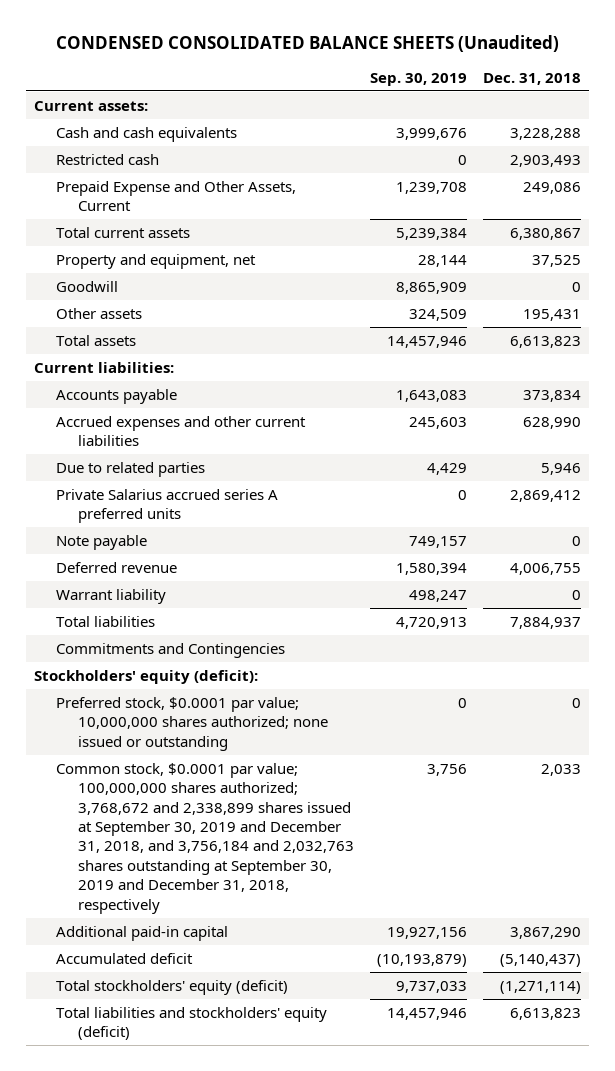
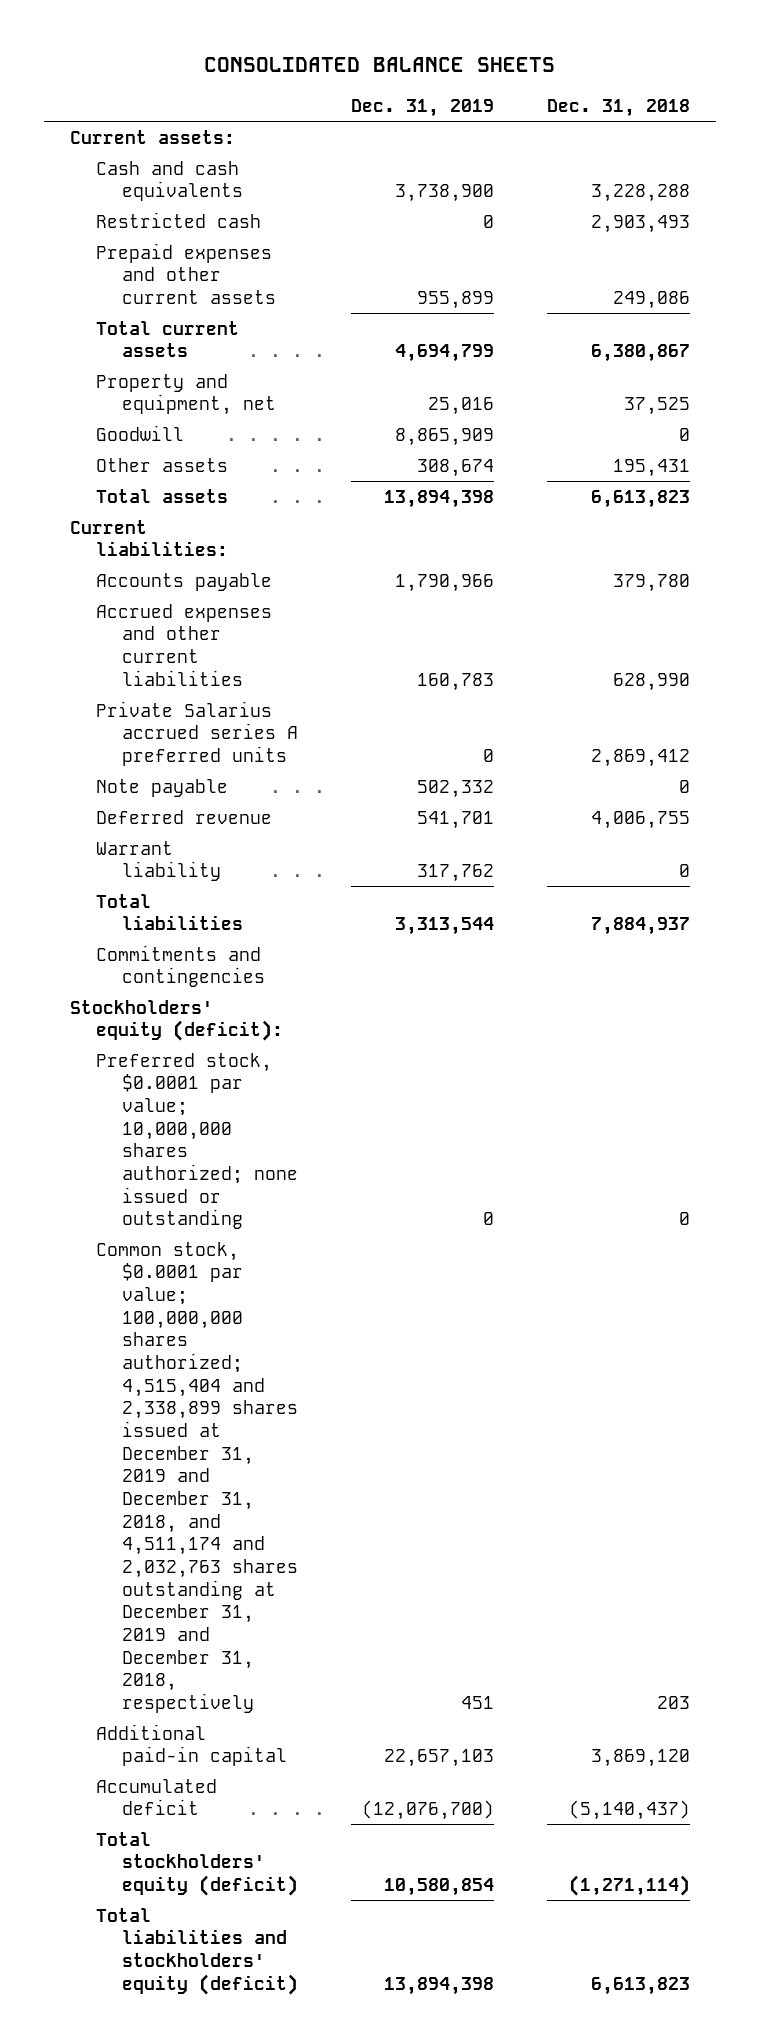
[55,34,559,52] CONDENSED CONSOLIDATED BALANCE SHEETS (Unaudited) -> [203,57,555,73] CONSOLIDATED BALANCE SHEETS
[370,72,468,86] Sep. 30, 2019 -> none
none -> [350,99,494,118] Dec. 31, 2019
[56,180,297,212] Prepaid Expense and Other Assets, Current -> [96,242,277,305] Prepaid expenses and other current assets
[523,389,582,402] 373,834 -> [612,573,690,592] 379,780
[56,461,206,477] Due to related parties -> none
[56,642,286,658] Commitments and Contingencies -> [96,944,266,988] Commitments and contingencies
[56,762,355,914] Common stock, $0.0001 par value; 100,000,000 shares authorized; 3,768,672 and 2,338,899 shares issued at September 30, 2019 and December 31, 2018, and 3,756,184 and 2,032,763 shares outstanding at September 30, 2019 and December 31, 2018, respectively -> [96,1241,299,1713] Common stock, $0.0001 par value; 100,000,000 shares authorized; 4,515,404 and 2,338,899 shares issued at December 31, 2019 and December 31, 2018, and 4,511,174 and 2,032,763 shares outstanding at December 31, 2019 and December 31, 2018, respectively
[541,763,582,776] 2,033 -> [656,1695,690,1709] 203
[510,926,582,939] 3,867,290 -> [590,1749,690,1768] 3,869,120

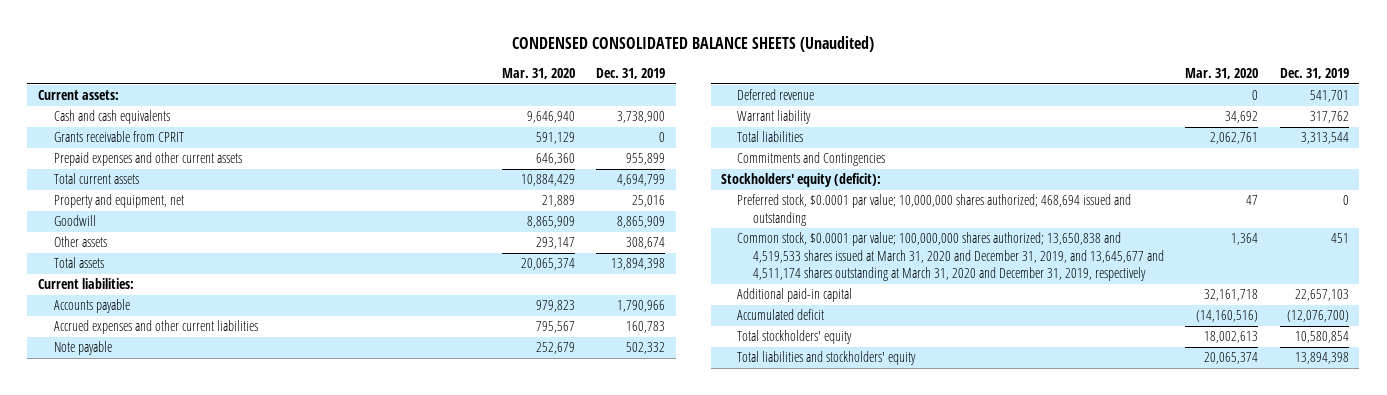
[203,57,555,73] CONSOLIDATED BALANCE SHEETS -> [512,35,875,52] CONDENSED CONSOLIDATED BALANCE SHEETS (Unaudited)
[546,99,690,118] Dec. 31, 2018 -> none
none -> [501,68,575,80] Mar. 31, 2020
[96,211,262,228] Restricted cash -> none
none -> [53,131,184,143] Grants receivable from CPRIT
[96,700,299,767] Private Salarius accrued series A preferred units -> none
[96,944,266,988] Commitments and contingencies -> [737,152,886,167] Commitments and Contingencies
[96,1052,299,1230] Preferred stock, $0.0001 par value; 10,000,000 shares authorized; none issued or outstanding -> [737,194,1132,226] Preferred stock, $0.0001 par value; 10,000,000 shares authorized; 468,694 issued and outstanding
[96,1241,299,1713] Common stock, $0.0001 par value; 100,000,000 shares authorized; 4,515,404 and 2,338,899 shares issued at December 31, 2019 and December 31, 2018, and 4,511,174 and 2,032,763 shares outstanding at December 31, 2019 and December 31, 2018, respectively -> [737,232,1164,282] Common stock, $0.0001 par value; 100,000,000 shares authorized; 13,650,838 and 4,519,533 shares issued at March 31, 2020 and December 31, 2019, and 13,645,677 and 4,511,174 shares outstanding at March 31, 2020 and December 31, 2019, respectively
[96,1831,299,1897] Total stockholders' equity (deficit) -> [737,330,853,345] Total stockholders' equity
[96,1907,299,1995] Total liabilities and stockholders' equity (deficit) -> [737,351,917,366] Total liabilities and stockholders' equity

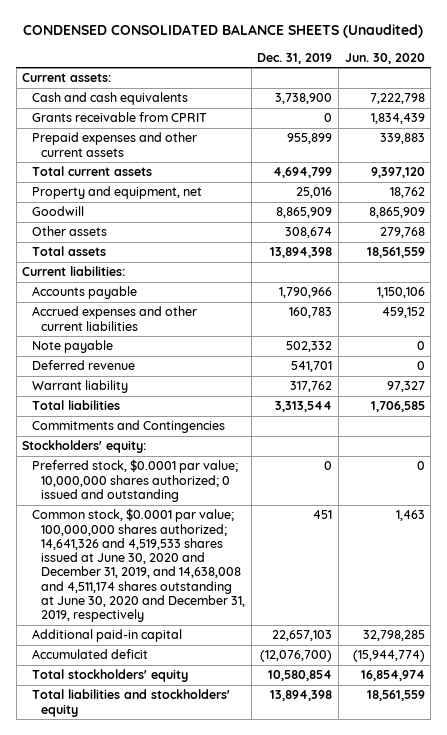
[501,68,575,80] Mar. 31, 2020 -> none
none -> [344,52,425,64] Jun. 30, 2020
[721,173,882,188] Stockholders' equity (deficit): -> [22,440,147,454] Stockholders' equity:
[737,194,1132,226] Preferred stock, $0.0001 par value; 10,000,000 shares authorized; 468,694 issued and outstanding -> [31,459,238,502] Preferred stock, $0.0001 par value; 10,000,000 shares authorized; 0 issued and outstanding
[737,232,1164,282] Common stock, $0.0001 par value; 100,000,000 shares authorized; 13,650,838 and 4,519,533 shares issued at March 31, 2020 and December 31, 2019, and 13,645,677 and 4,511,174 shares outstanding at March 31, 2020 and December 31, 2019, respectively -> [31,508,246,622] Common stock, $0.0001 par value; 100,000,000 shares authorized; 14,641,326 and 4,519,533 shares issued at June 30, 2020 and December 31, 2019, and 14,638,008 and 4,511,174 shares outstanding at June 30, 2020 and December 31, 2019, respectively

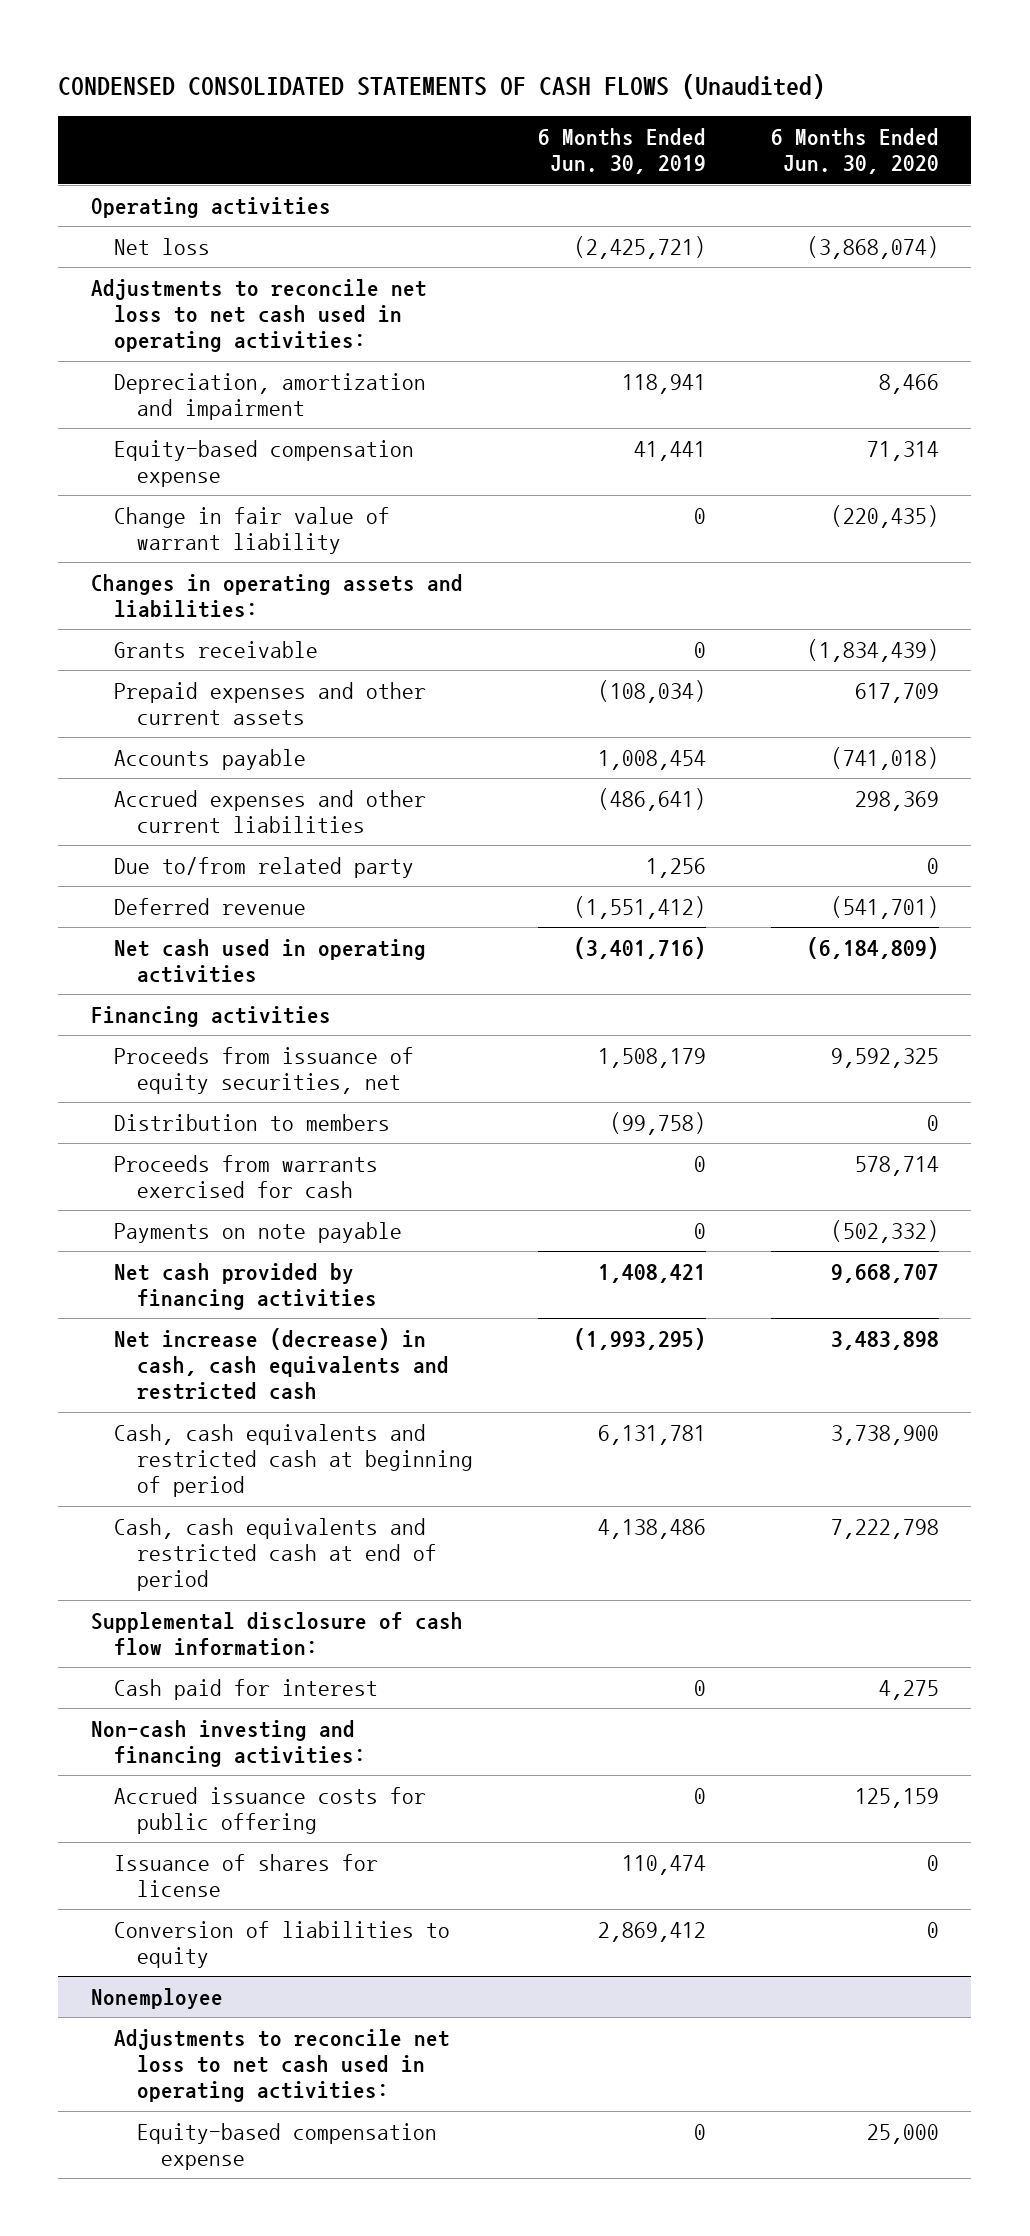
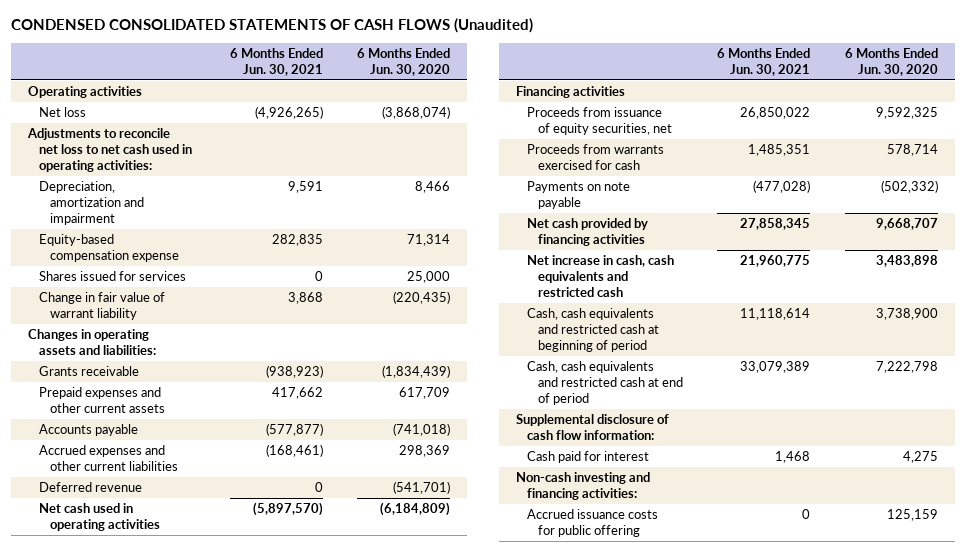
[538,128,707,175] 6 Months Ended Jun. 30, 2019 -> none
none -> [229,47,323,77] 6 Months Ended Jun. 30, 2021
none -> [39,270,187,281] Shares issued for services
[114,856,415,878] Due to/from related party -> none
[114,1113,391,1131] Distribution to members -> none
[114,1327,450,1401] Net increase (decrease) in cash, cash equivalents and restricted cash -> [526,254,674,298] Net increase in cash, cash equivalents and restricted cash
[114,1853,379,1898] Issuance of shares for license -> none
[114,1920,451,1969] Conversion of liabilities to equity -> none
[90,1987,223,2009] Nonemployee -> none
[114,2028,451,2103] Adjustments to reconcile net loss to net cash used in operating activities: -> none
[137,2122,438,2171] Equity-based compensation expense -> none

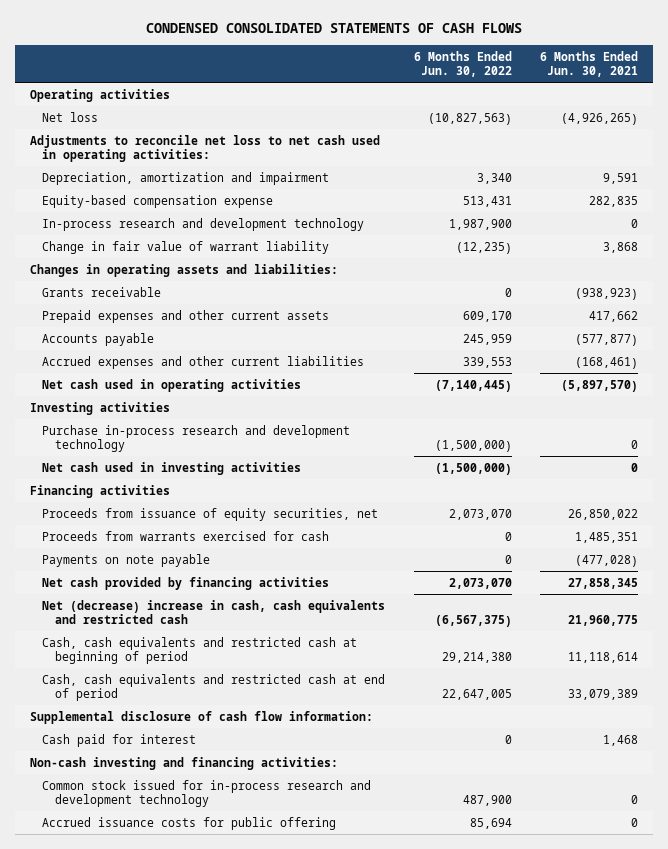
[10,18,533,34] CONDENSED CONSOLIDATED STATEMENTS OF CASH FLOWS (Unaudited) -> [145,23,522,34] CONDENSED CONSOLIDATED STATEMENTS OF CASH FLOWS
[357,47,451,77] 6 Months Ended Jun. 30, 2020 -> none
none -> [413,50,512,78] 6 Months Ended Jun. 30, 2022
[39,270,187,281] Shares issued for services -> none
none -> [42,217,365,231] In-process research and development technology
[39,481,143,492] Deferred revenue -> none
none -> [29,401,170,415] Investing activities
none -> [42,424,351,452] Purchase in-process research and development technology
none -> [42,461,302,475] Net cash used in investing activities
[526,254,674,298] Net increase in cash, cash equivalents and restricted cash -> [42,599,386,624] Net (decrease) increase in cash, cash equivalents and restricted cash
none -> [42,779,372,807] Common stock issued for in-process research and development technology

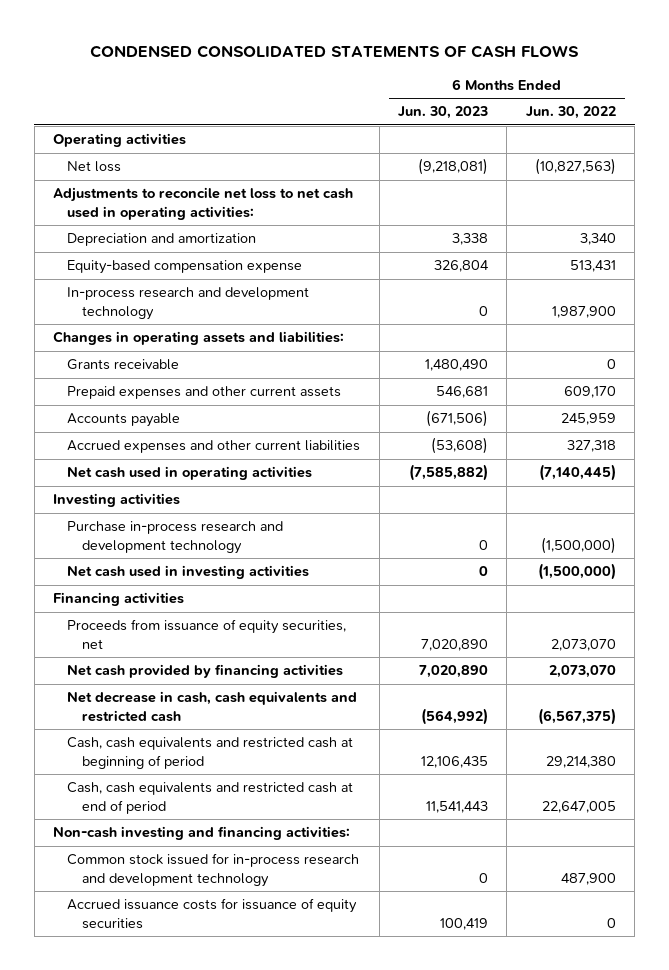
[540,50,639,78] 6 Months Ended Jun. 30, 2021 -> none
none -> [398,106,489,120] Jun. 30, 2023
[42,171,330,185] Depreciation, amortization and impairment -> [67,233,257,247] Depreciation and amortization
[42,240,330,254] Change in fair value of warrant liability -> none
[462,356,512,368] 339,553 -> [566,440,616,453] 327,318
[42,530,330,541] Proceeds from warrants exercised for cash -> none
[42,553,211,567] Payments on note payable -> none
[42,599,386,624] Net (decrease) increase in cash, cash equivalents and restricted cash -> [67,691,358,722] Net decrease in cash, cash equivalents and restricted cash
[29,710,373,724] Supplemental disclosure of cash flow information: -> none
[42,733,197,747] Cash paid for interest -> none
[42,816,337,830] Accrued issuance costs for public offering -> none
none -> [67,898,358,929] Accrued issuance costs for issuance of equity securities

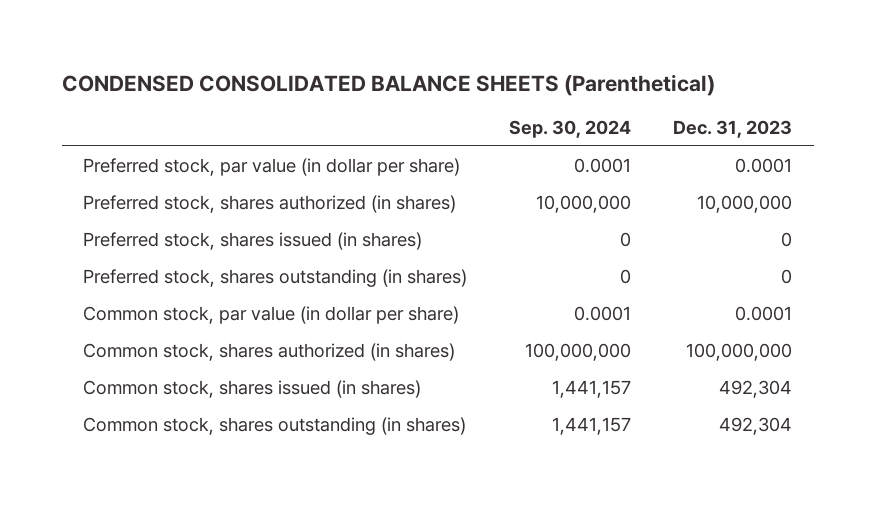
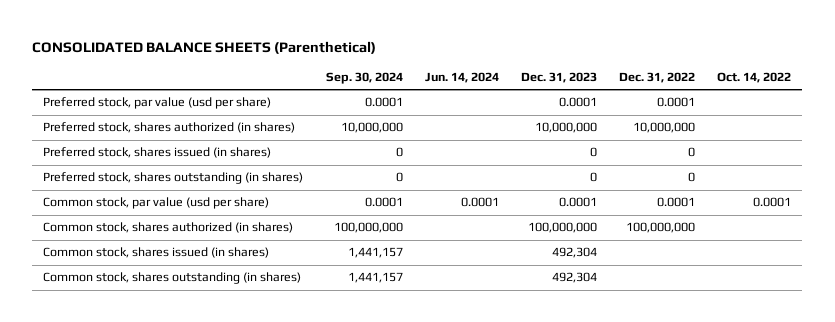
[61,73,715,96] CONDENSED CONSOLIDATED BALANCE SHEETS (Parenthetical) -> [32,41,377,55] CONSOLIDATED BALANCE SHEETS (Parenthetical)
none -> [424,72,499,84] Jun. 14, 2024
none -> [619,72,696,84] Dec. 31, 2022
none -> [717,72,792,84] Oct. 14, 2022
[82,157,460,176] Preferred stock, par value (in dollar per share) -> [43,97,272,110] Preferred stock, par value (usd per share)
[82,305,459,324] Common stock, par value (in dollar per share) -> [43,197,270,210] Common stock, par value (usd per share)

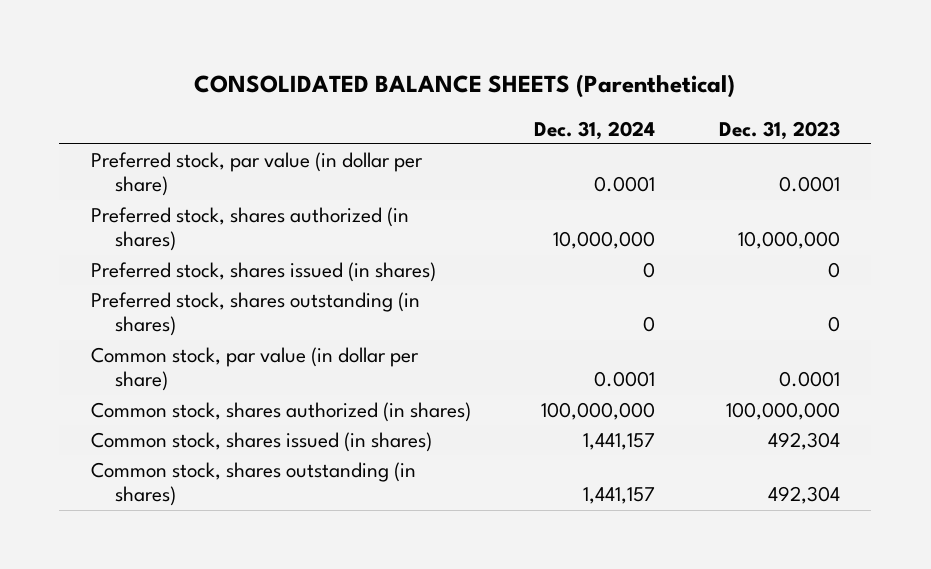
[325,72,403,85] Sep. 30, 2024 -> none
[424,72,499,84] Jun. 14, 2024 -> none
[619,72,696,84] Dec. 31, 2022 -> none
[717,72,792,84] Oct. 14, 2022 -> none
none -> [534,120,656,140] Dec. 31, 2024
[43,97,272,110] Preferred stock, par value (usd per share) -> [91,152,424,197] Preferred stock, par value (in dollar per share)
[43,197,270,210] Common stock, par value (usd per share) -> [91,347,420,392] Common stock, par value (in dollar per share)

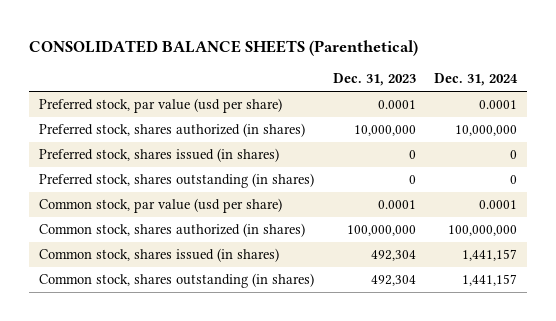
[91,152,424,197] Preferred stock, par value (in dollar per share) -> [38,98,282,114] Preferred stock, par value (usd per share)
[91,347,420,392] Common stock, par value (in dollar per share) -> [38,198,282,214] Common stock, par value (usd per share)

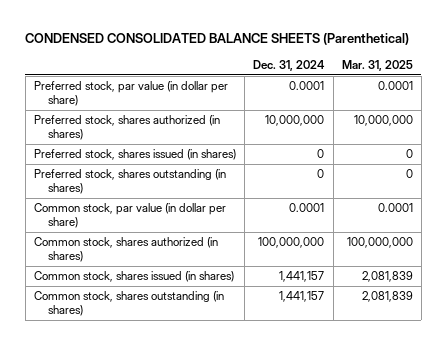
[29,39,419,56] CONSOLIDATED BALANCE SHEETS (Parenthetical) -> [25,33,410,46] CONDENSED CONSOLIDATED BALANCE SHEETS (Parenthetical)
[332,73,416,87] Dec. 31, 2023 -> none
none -> [341,59,413,71] Mar. 31, 2025
[38,98,282,114] Preferred stock, par value (usd per share) -> [34,81,229,107] Preferred stock, par value (in dollar per share)
[38,198,282,214] Common stock, par value (usd per share) -> [34,203,227,229] Common stock, par value (in dollar per share)

